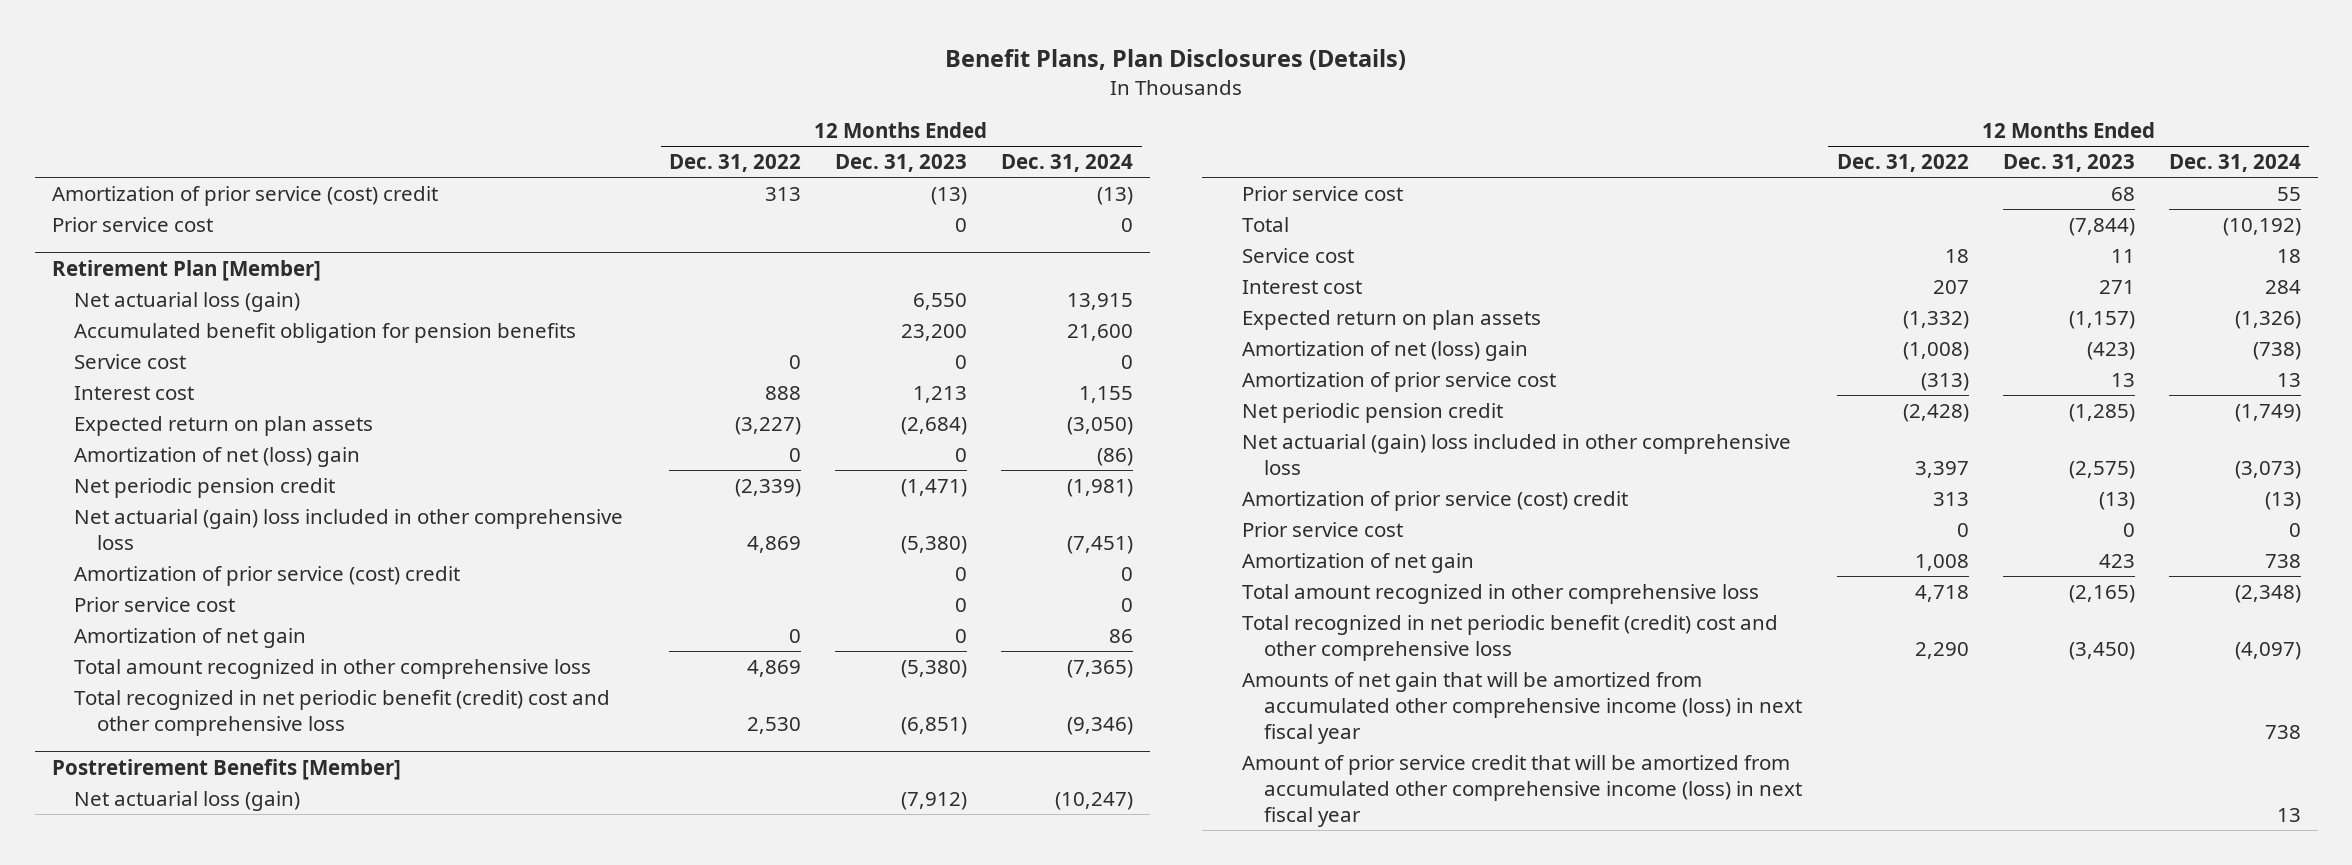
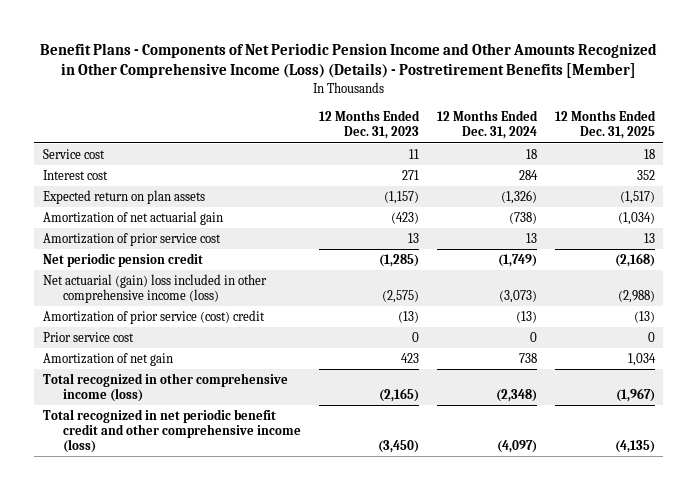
[945,48,1407,70] Benefit Plans, Plan Disclosures (Details) -> [39,42,657,79] Benefit Plans - Components of Net Periodic Pension Income and Other Amounts Recognized in Other Comprehensive Income (Loss) (Details) - Postretirement Benefits [Member]
[669,153,802,172] Dec. 31, 2022 -> none
none -> [554,110,656,140] 12 Months Ended Dec. 31, 2025
[51,185,438,206] Amortization of prior service (cost) credit -> none
[51,216,213,232] Prior service cost -> none
[51,259,321,281] Retirement Plan [Member] -> none
[74,291,301,312] Net actuarial loss (gain) -> none
[74,322,577,343] Accumulated benefit obligation for pension benefits -> none
[74,353,187,369] Service cost -> none
[74,385,195,400] Interest cost -> none
[74,415,374,436] Expected return on plan assets -> none
[74,446,361,467] Amortization of net (loss) gain -> none
[74,477,336,498] Net periodic pension credit -> none
[74,508,624,550] Net actuarial (gain) loss included in other comprehensive loss -> none
[74,565,461,586] Amortization of prior service (cost) credit -> none
[74,596,236,612] Prior service cost -> none
[74,627,307,648] Amortization of net gain -> none
[74,658,592,679] Total amount recognized in other comprehensive loss -> none
[74,689,611,736] Total recognized in net periodic benefit (credit) cost and other comprehensive loss -> none
[51,758,401,780] Postretirement Benefits [Member] -> none
[74,790,301,811] Net actuarial loss (gain) -> none
[1241,185,1403,201] Prior service cost -> none
[1241,216,1289,232] Total -> none
[1241,340,1528,361] Amortization of net (loss) gain -> [43,211,224,226] Amortization of net actuarial gain
[1241,433,1791,475] Net actuarial (gain) loss included in other comprehensive loss -> [43,274,268,304] Net actuarial (gain) loss included in other comprehensive income (loss)
[1241,671,1803,744] Amounts of net gain that will be amortized from accumulated other comprehensive income (loss) in next fiscal year -> none
[1241,754,1803,827] Amount of prior service credit that will be amortized from accumulated other comprehensive income (loss) in next fiscal year -> none
[1241,583,1759,604] Total amount recognized in other comprehensive loss -> [43,373,289,403] Total recognized in other comprehensive income (loss)
[1241,614,1778,661] Total recognized in net periodic benefit (credit) cost and other comprehensive loss -> [43,409,302,454] Total recognized in net periodic benefit credit and other comprehensive income (loss)

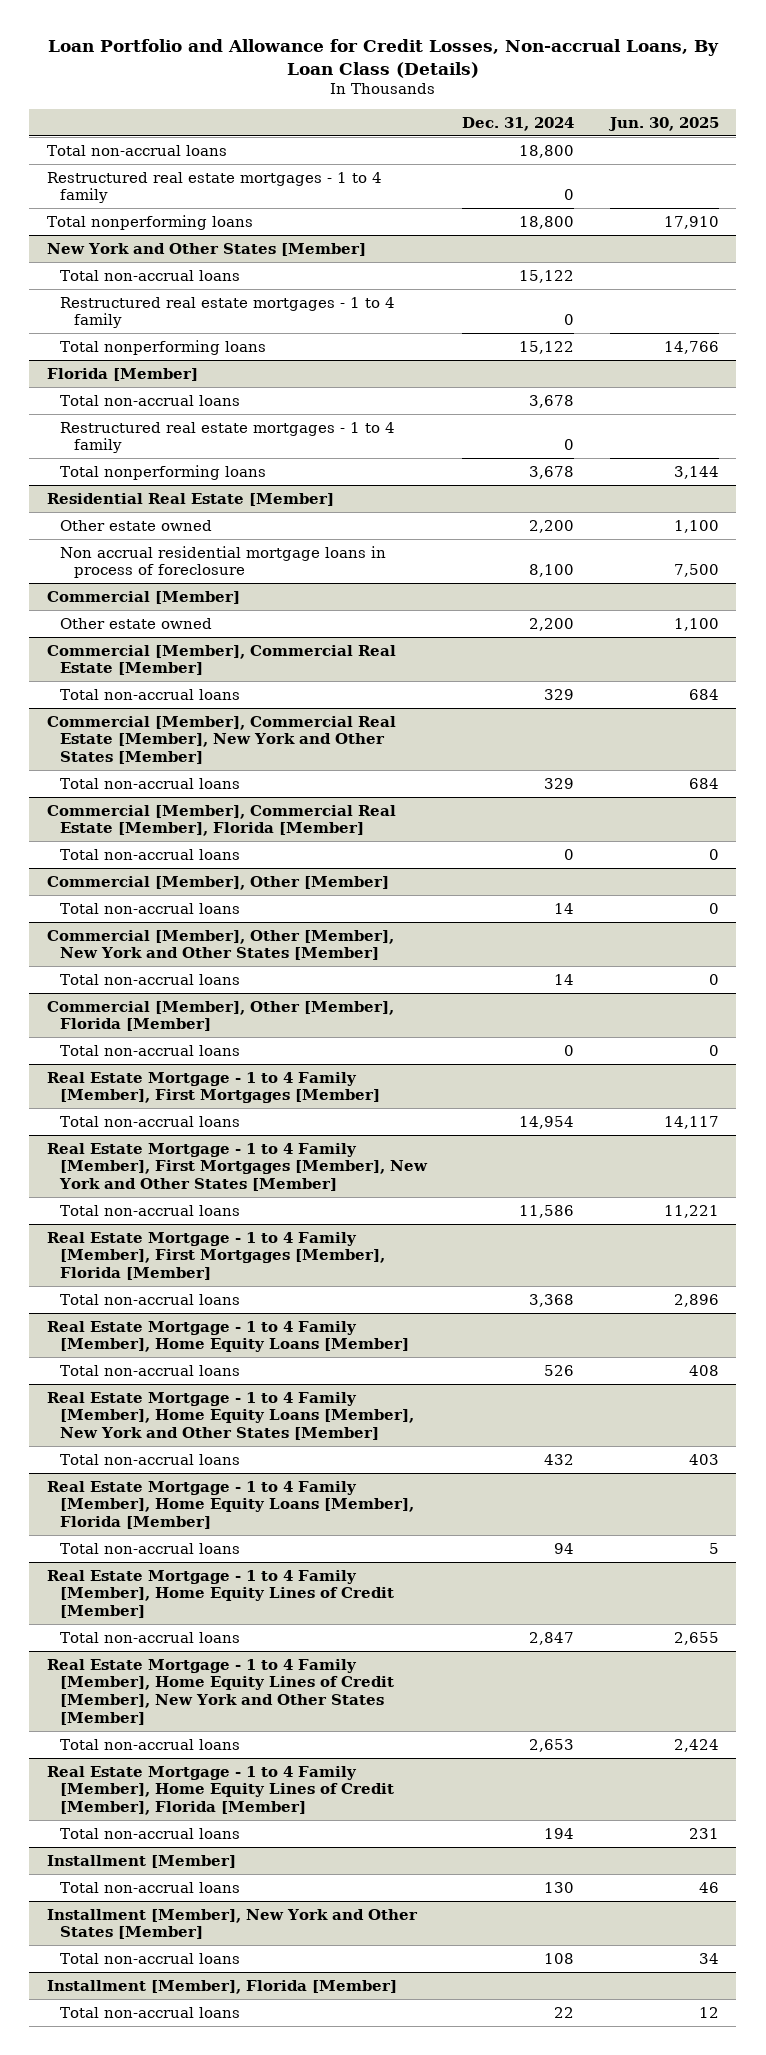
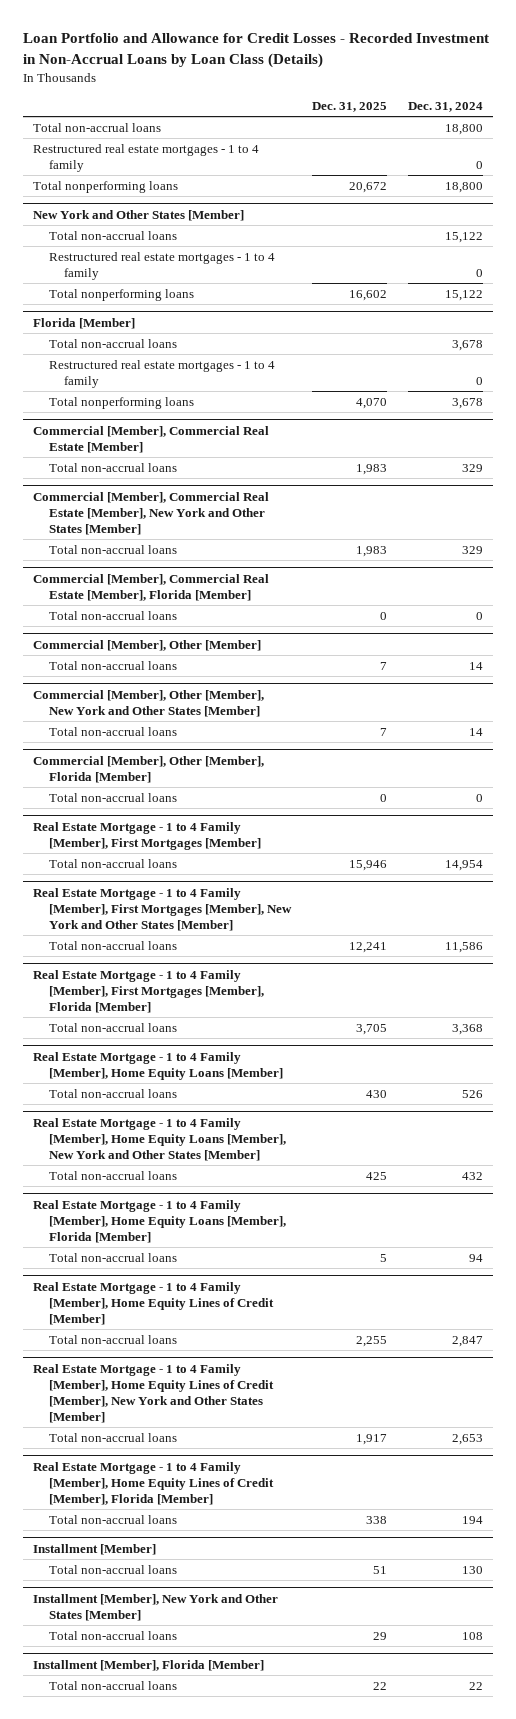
[47,38,719,78] Loan Portfolio and Allowance for Credit Losses, Non-accrual Loans, By Loan Class (Details) -> [22,33,489,68] Loan Portfolio and Allowance for Credit Losses - Recorded Investment in Non-Accrual Loans by Loan Class (Details)
[607,116,719,131] Jun. 30, 2025 -> none
none -> [311,101,387,112] Dec. 31, 2025
[46,492,334,506] Residential Real Estate [Member] -> none
[60,519,213,531] Other estate owned -> none
[60,545,387,579] Non accrual residential mortgage loans in process of foreclosure -> none
[46,590,240,604] Commercial [Member] -> none
[60,617,213,629] Other estate owned -> none

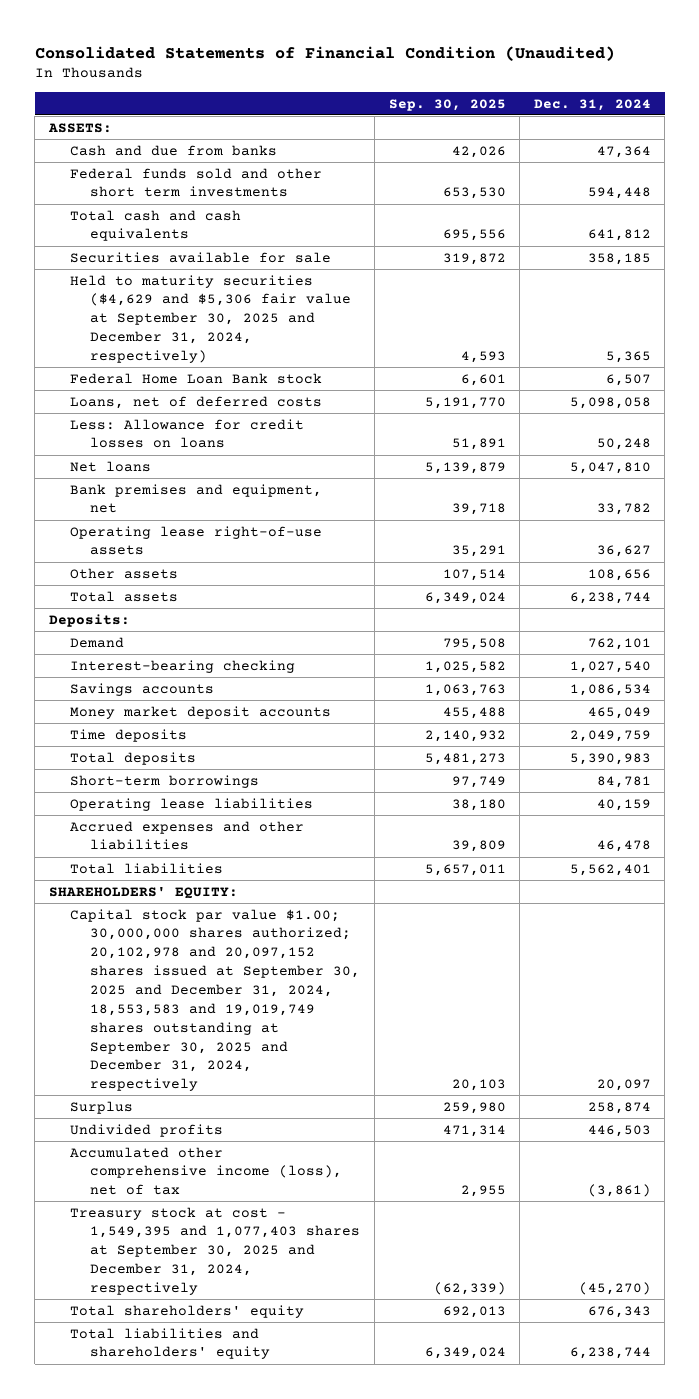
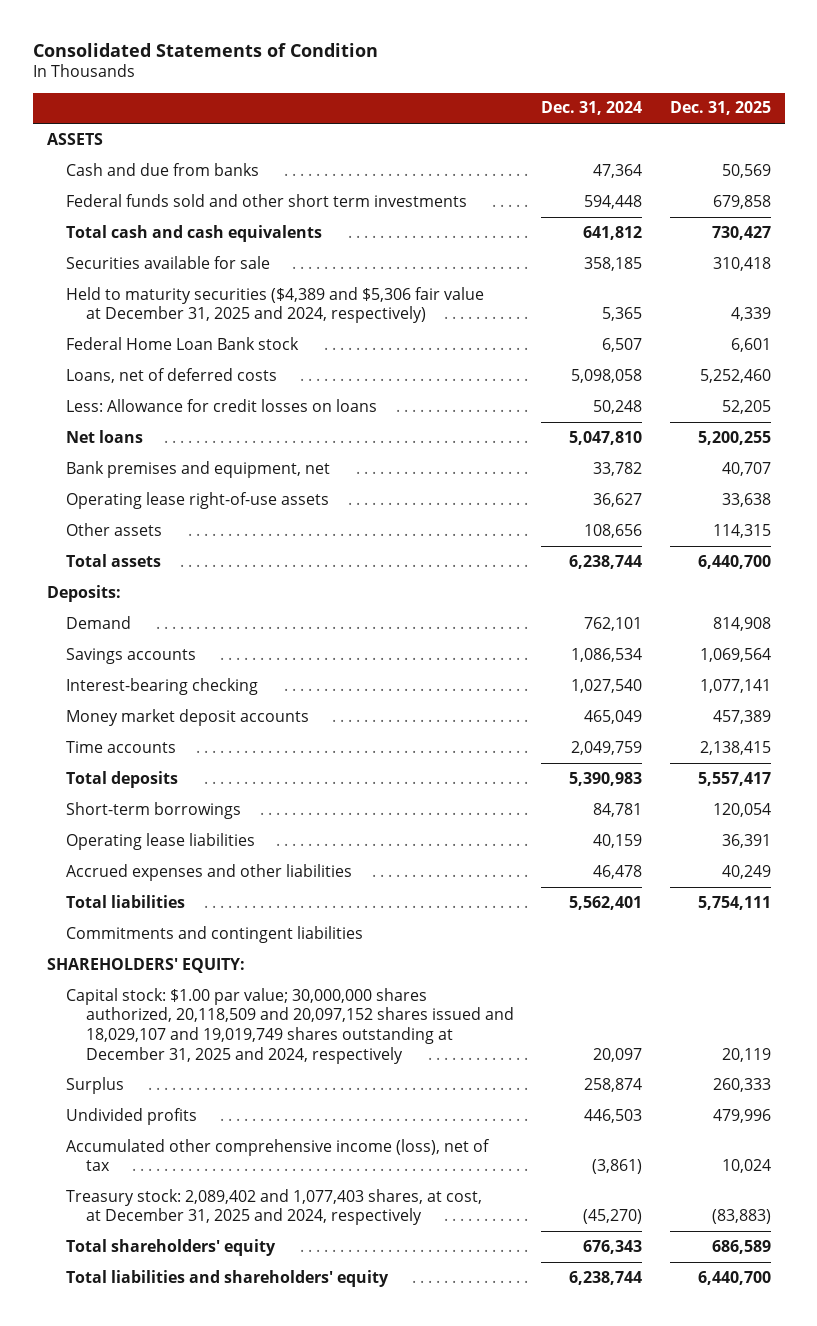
[34,45,615,61] Consolidated Statements of Financial Condition (Unaudited) -> [32,42,378,57] Consolidated Statements of Condition
[388,98,506,111] Sep. 30, 2025 -> none
none -> [669,101,771,116] Dec. 31, 2025
[47,122,112,133] ASSETS: -> [46,132,103,145] ASSETS
[69,274,352,363] Held to maturity securities ($4,629 and $5,306 fair value at September 30, 2025 and December 31, 2024, respectively) -> [66,286,485,324] Held to maturity securities ($4,389 and $5,306 fair value at December 31, 2025 and 2024, respectively)
[69,659,295,673] Interest-bearing checking -> [66,677,259,695] Interest-bearing checking
[69,728,187,742] Time deposits -> [66,740,177,753] Time accounts
none -> [66,925,364,943] Commitments and contingent liabilities
[69,908,361,1092] Capital stock par value $1.00; 30,000,000 shares authorized; 20,102,978 and 20,097,152 shares issued at September 30, 2025 and December 31, 2024, 18,553,583 and 19,019,749 shares outstanding at September 30, 2025 and December 31, 2024, respectively -> [66,987,514,1064] Capital stock: $1.00 par value; 30,000,000 shares authorized, 20,118,509 and 20,097,152 shares issued and 18,029,107 and 19,019,749 shares outstanding at December 31, 2025 and 2024, respectively
[69,1206,361,1295] Treasury stock at cost - 1,549,395 and 1,077,403 shares at September 30, 2025 and December 31, 2024, respectively -> [66,1188,483,1226] Treasury stock: 2,089,402 and 1,077,403 shares, at cost, at December 31, 2025 and 2024, respectively

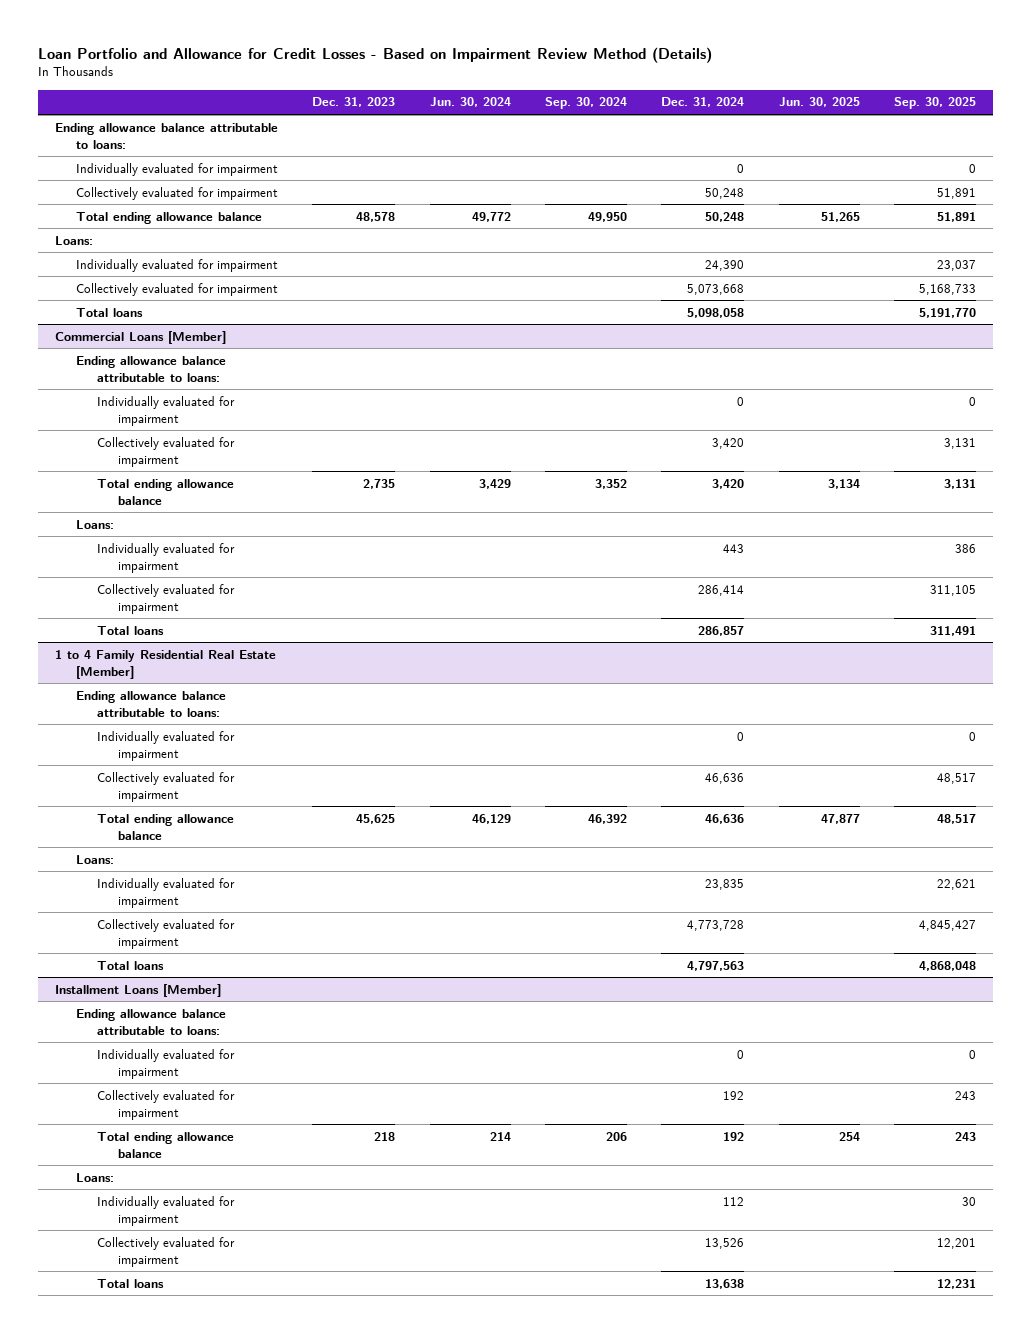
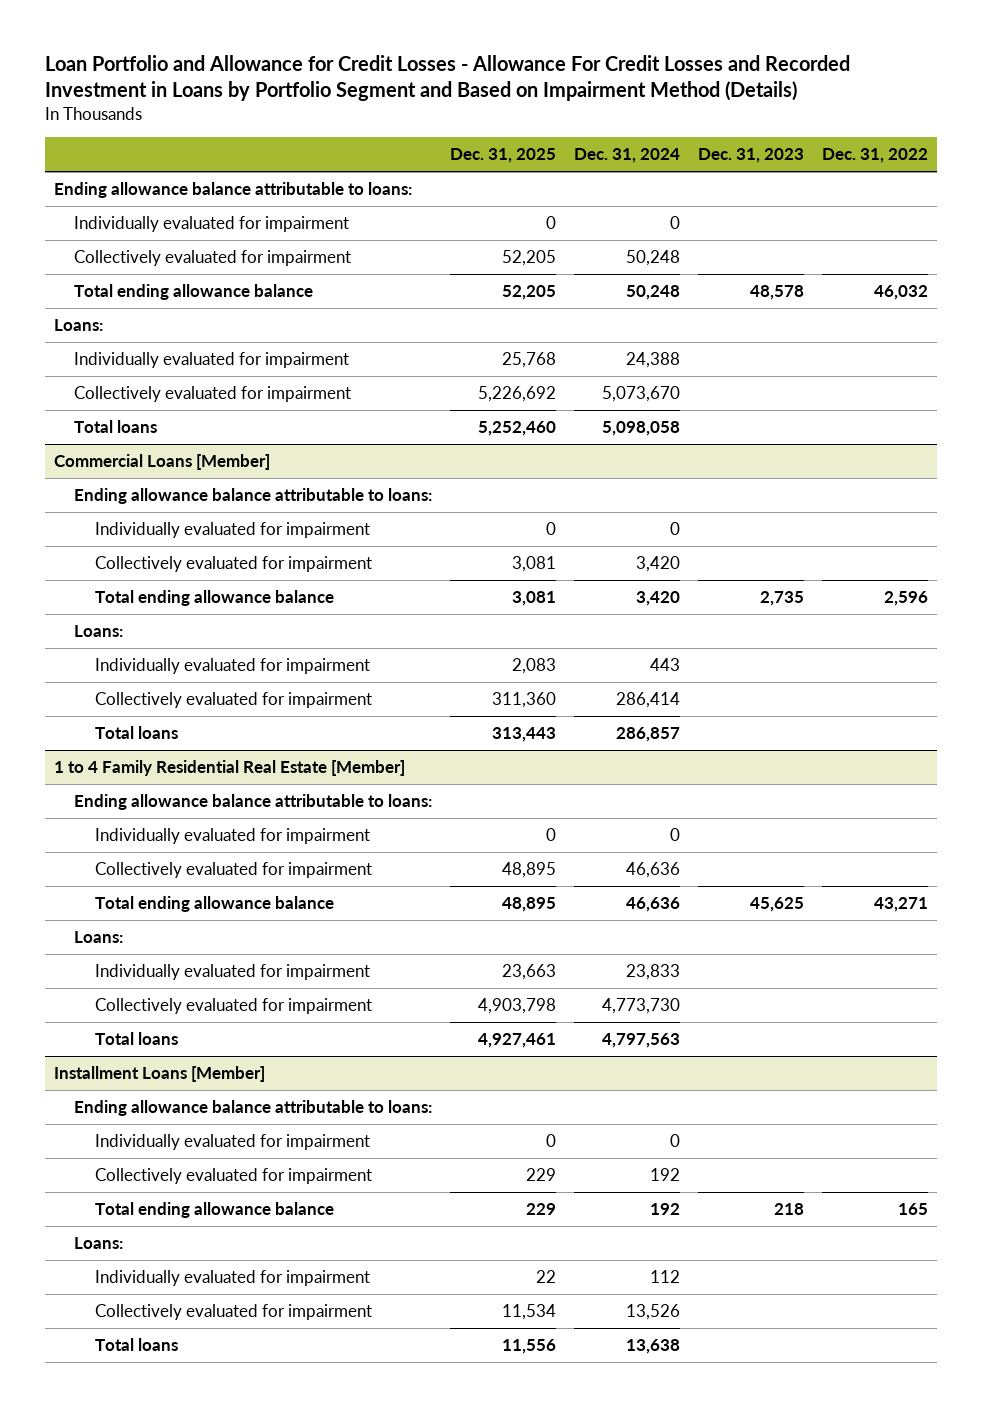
[38,46,713,63] Loan Portfolio and Allowance for Credit Losses - Based on Impairment Review Method (Details) -> [44,54,850,102] Loan Portfolio and Allowance for Credit Losses - Allowance For Credit Losses and Recorded Investment in Loans by Portfolio Segment and Based on Impairment Method (Details)
[429,97,511,108] Jun. 30, 2024 -> none
[545,97,628,110] Sep. 30, 2024 -> none
[778,97,860,108] Jun. 30, 2025 -> none
[893,97,976,110] Sep. 30, 2025 -> none
none -> [450,148,557,164] Dec. 31, 2025
none -> [822,148,929,164] Dec. 31, 2022
[705,259,745,271] 24,390 -> [626,351,681,368] 24,388
[687,283,745,295] 5,073,668 -> [602,385,681,402] 5,073,670
[705,878,745,890] 23,835 -> [626,963,681,980] 23,833
[687,919,745,931] 4,773,728 -> [602,997,681,1014] 4,773,730

